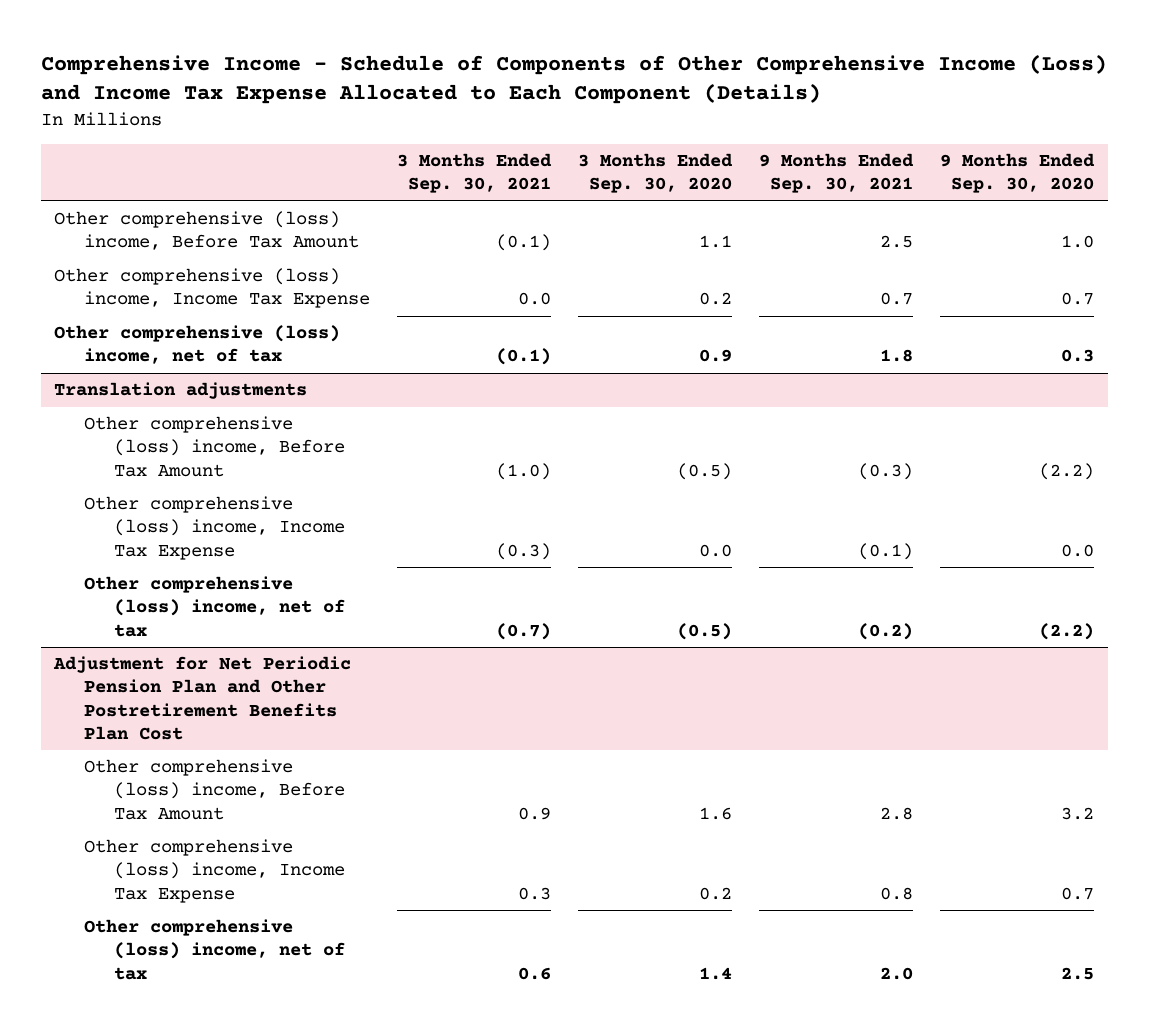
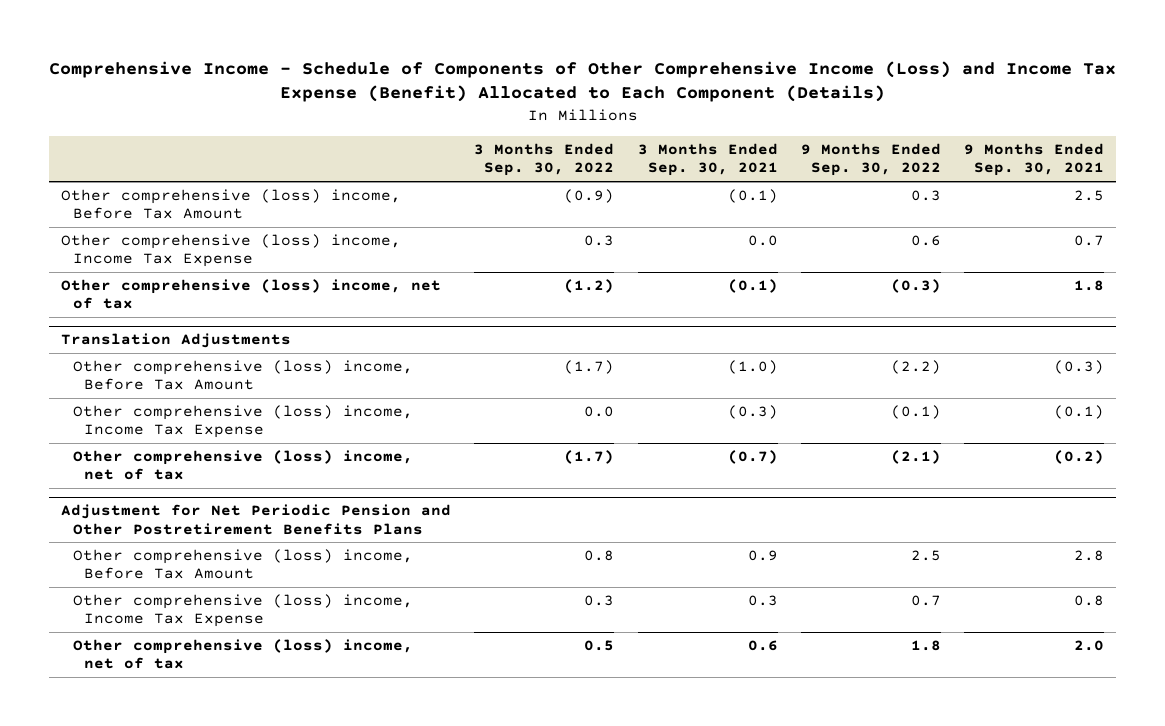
[40,53,1107,105] Comprehensive Income - Schedule of Components of Other Comprehensive Income (Loss) and Income Tax Expense Allocated to Each Component (Details) -> [48,60,1116,103] Comprehensive Income - Schedule of Components of Other Comprehensive Income (Loss) and Income Tax Expense (Benefit) Allocated to Each Component (Details)
[578,153,734,194] 3 Months Ended Sep. 30, 2020 -> none
[940,153,1096,194] 9 Months Ended Sep. 30, 2020 -> none
none -> [474,143,615,177] 3 Months Ended Sep. 30, 2022
none -> [800,143,941,177] 9 Months Ended Sep. 30, 2022
[54,382,308,400] Translation adjustments -> [60,333,291,349] Translation Adjustments
[53,656,352,740] Adjustment for Net Periodic Pension Plan and Other Postretirement Benefits Plan Cost -> [60,504,451,535] Adjustment for Net Periodic Pension and Other Postretirement Benefits Plans

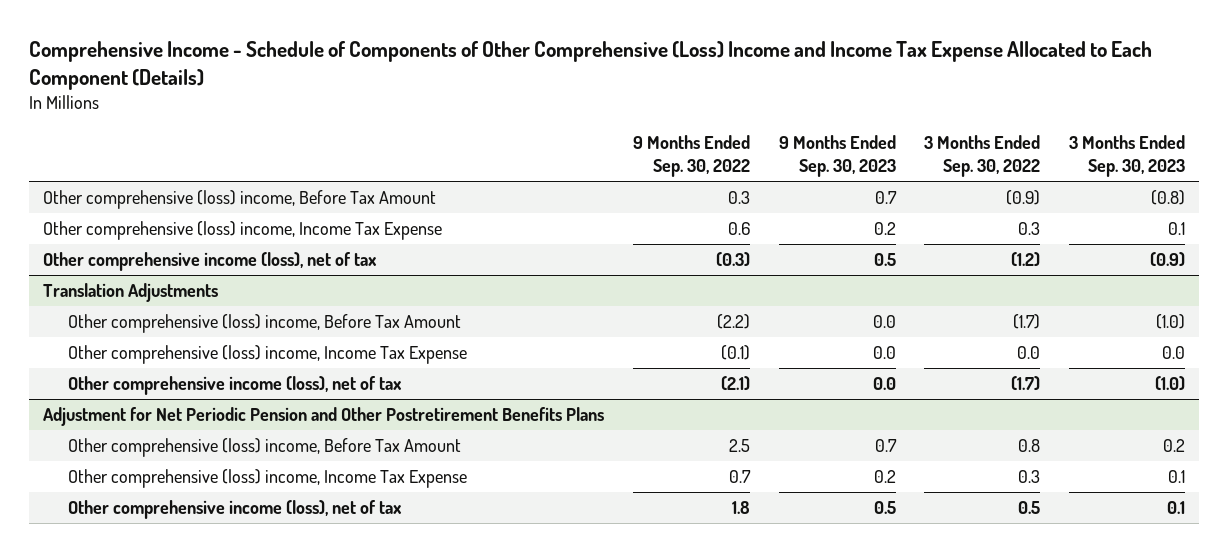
[48,60,1116,103] Comprehensive Income - Schedule of Components of Other Comprehensive Income (Loss) and Income Tax Expense (Benefit) Allocated to Each Component (Details) -> [29,41,1153,91] Comprehensive Income - Schedule of Components of Other Comprehensive (Loss) Income and Income Tax Expense Allocated to Each Component (Details)
[637,143,778,177] 3 Months Ended Sep. 30, 2021 -> none
[964,143,1105,177] 9 Months Ended Sep. 30, 2021 -> none
none -> [778,135,896,178] 9 Months Ended Sep. 30, 2023
none -> [1068,135,1185,178] 3 Months Ended Sep. 30, 2023
[60,279,441,310] Other comprehensive (loss) income, net of tax -> [43,251,378,271] Other comprehensive income (loss), net of tax
[72,450,413,481] Other comprehensive (loss) income, net of tax -> [68,375,403,395] Other comprehensive income (loss), net of tax
[72,639,413,670] Other comprehensive (loss) income, net of tax -> [68,499,403,519] Other comprehensive income (loss), net of tax

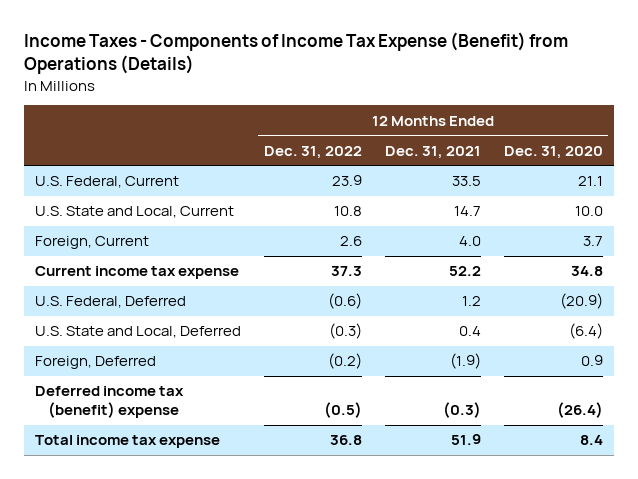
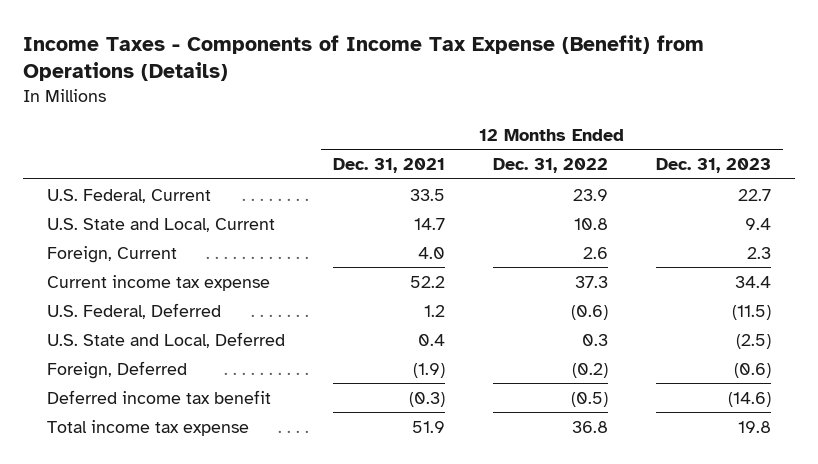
[503,145,603,159] Dec. 31, 2020 -> none
none -> [655,158,771,174] Dec. 31, 2023
[329,323,363,340] (0.3) -> [581,333,608,346] 0.3
[35,386,185,419] Deferred income tax (benefit) expense -> [46,389,271,404] Deferred income tax benefit

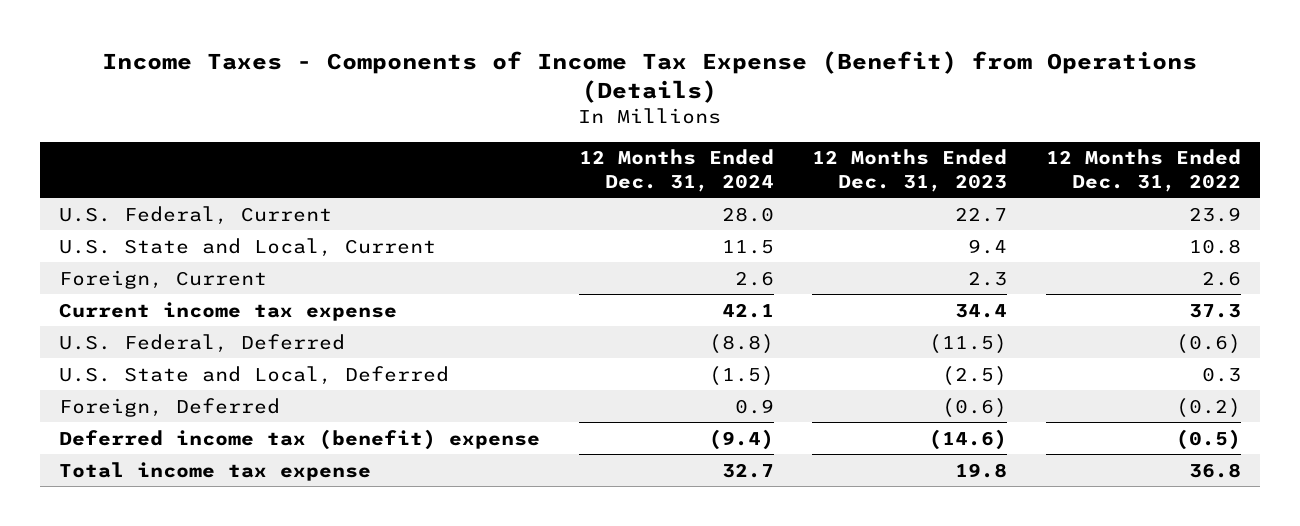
[332,158,445,174] Dec. 31, 2021 -> none
none -> [578,149,774,192] 12 Months Ended Dec. 31, 2024
[46,389,271,404] Deferred income tax benefit -> [58,428,540,450] Deferred income tax (benefit) expense

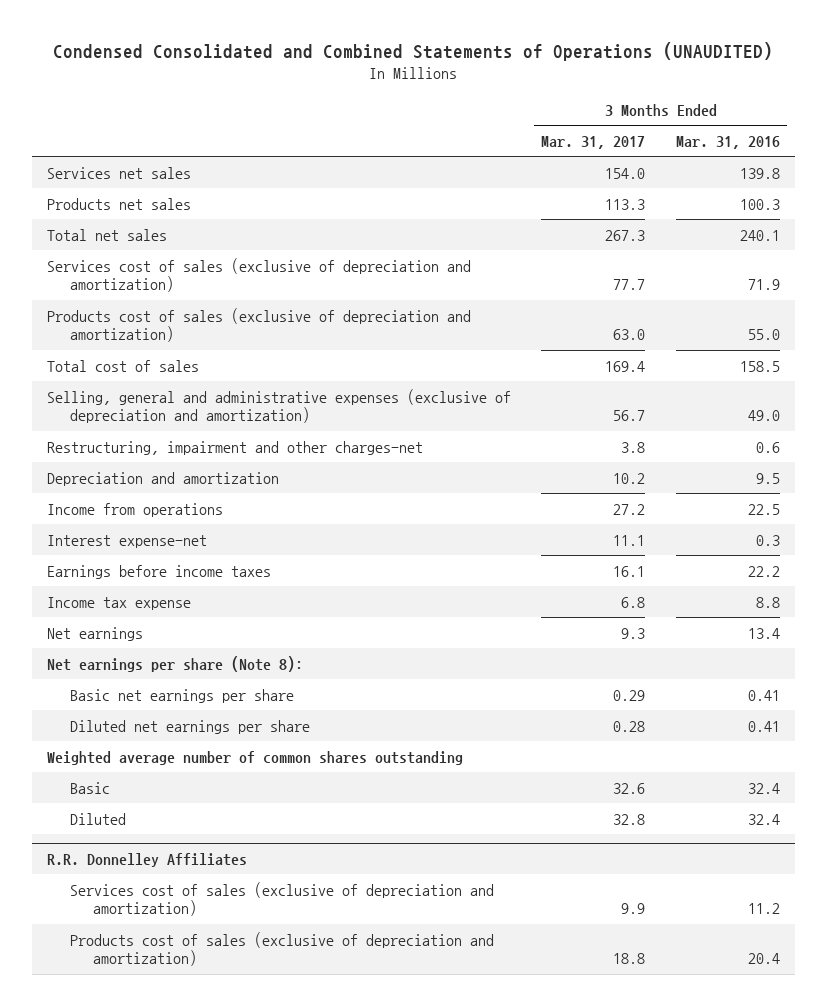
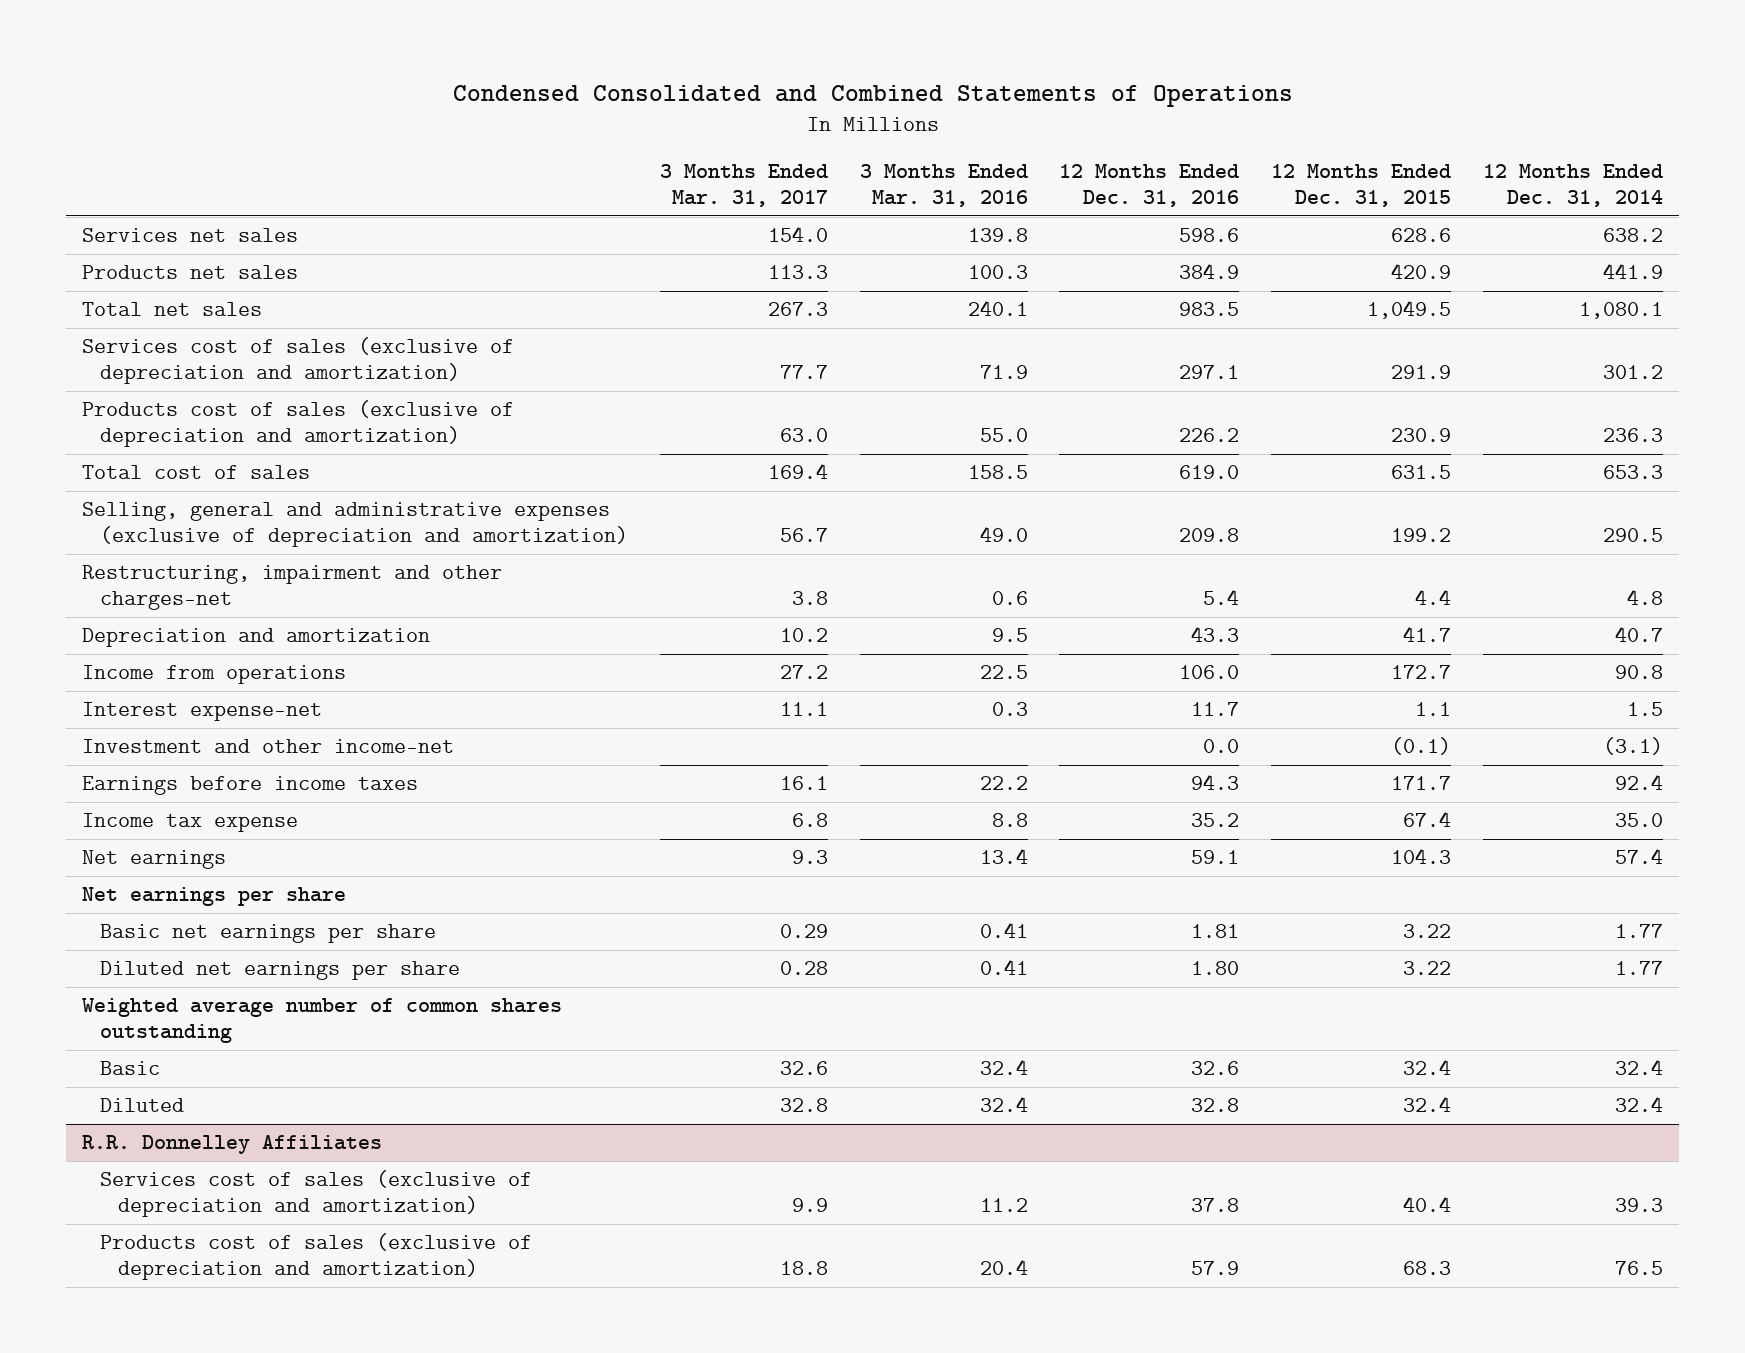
[53,41,774,61] Condensed Consolidated and Combined Statements of Operations (UNAUDITED) -> [452,84,1293,107] Condensed Consolidated and Combined Statements of Operations
none -> [1059,164,1240,208] 12 Months Ended Dec. 31, 2016
none -> [1271,164,1452,208] 12 Months Ended Dec. 31, 2015
none -> [1483,164,1664,208] 12 Months Ended Dec. 31, 2014
none -> [82,739,455,754] Investment and other income-net
[47,655,304,672] Net earnings per share (Note 8): -> [82,887,347,907] Net earnings per share

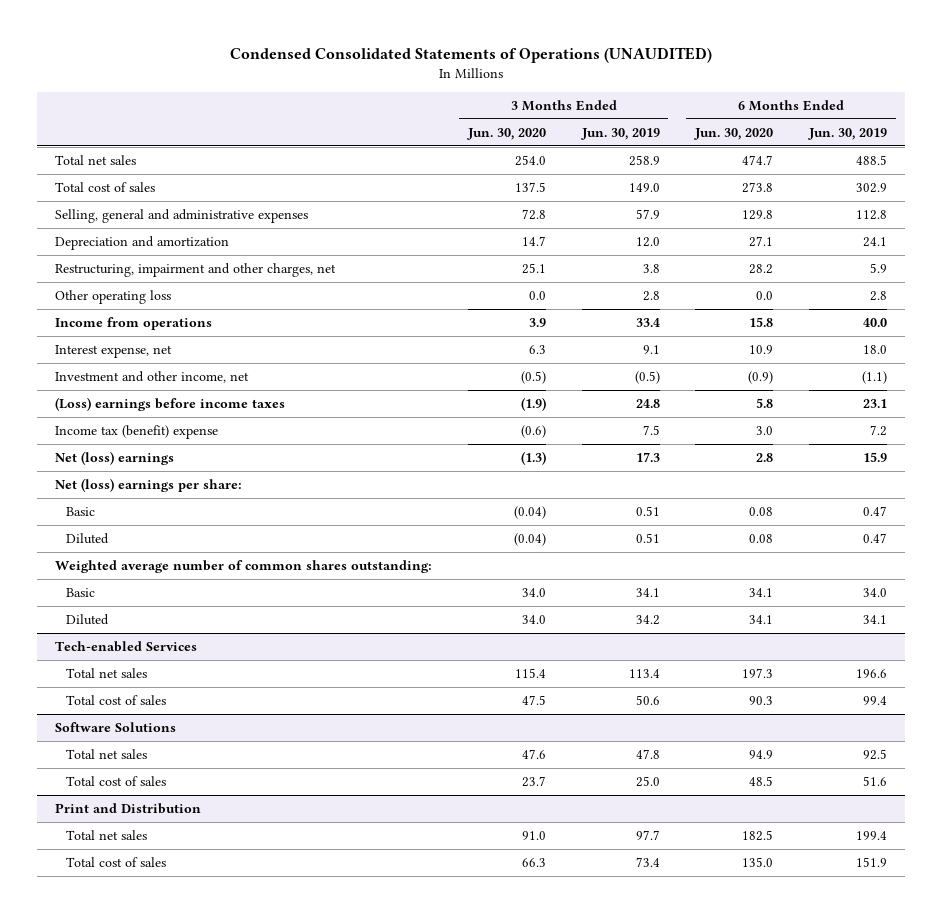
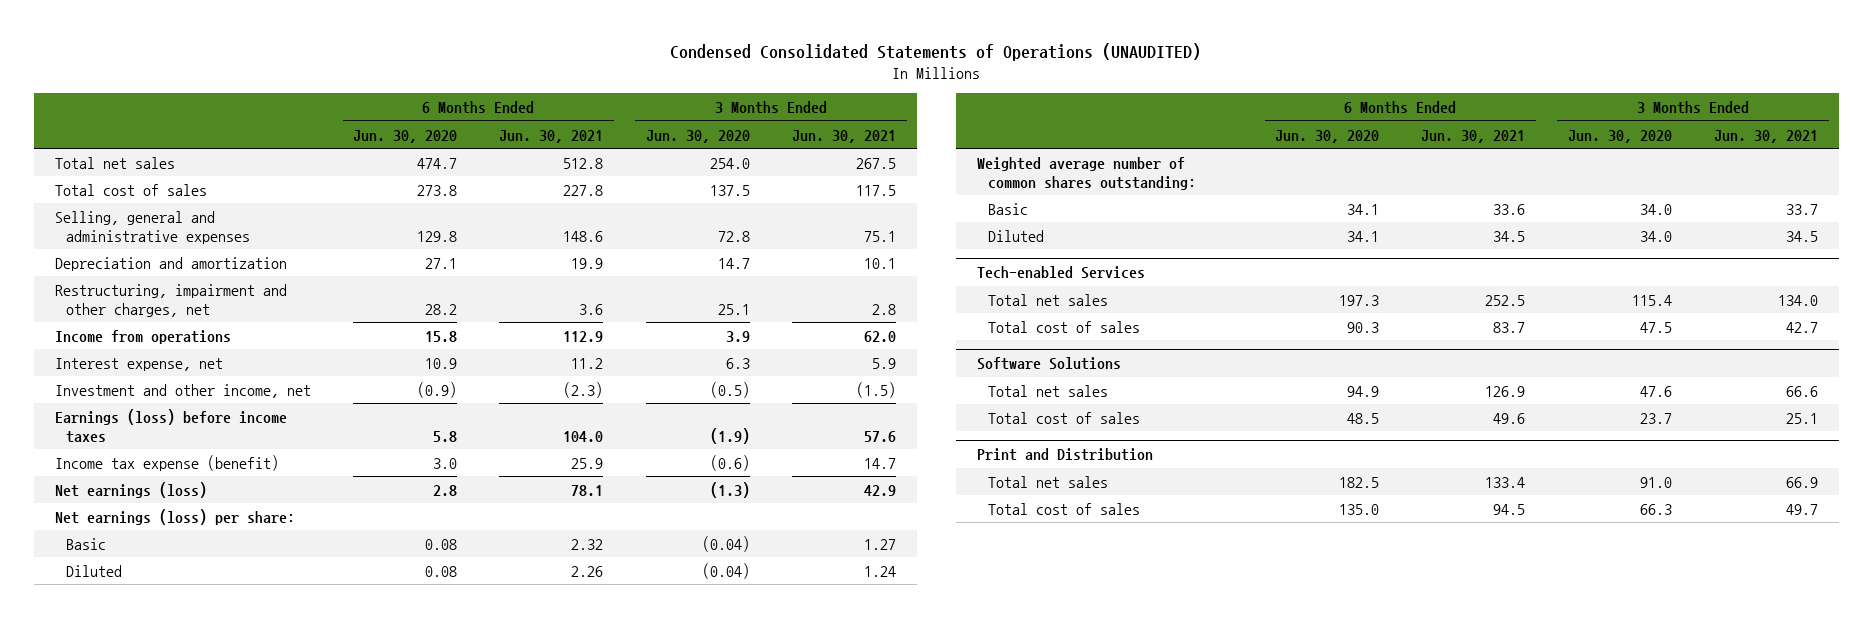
[580,127,660,140] Jun. 30, 2019 -> none
[808,127,888,140] Jun. 30, 2019 -> none
none -> [499,129,604,143] Jun. 30, 2021
none -> [792,129,897,143] Jun. 30, 2021
[54,290,171,305] Other operating loss -> none
[54,397,285,412] (Loss) earnings before income taxes -> [54,408,287,443] Earnings (loss) before income taxes
[54,425,218,440] Income tax (benefit) expense -> [54,454,279,471] Income tax expense (benefit)
[54,451,174,466] Net (loss) earnings -> [54,481,207,498] Net earnings (loss)
[54,478,242,493] Net (loss) earnings per share: -> [54,508,295,525] Net earnings (loss) per share:

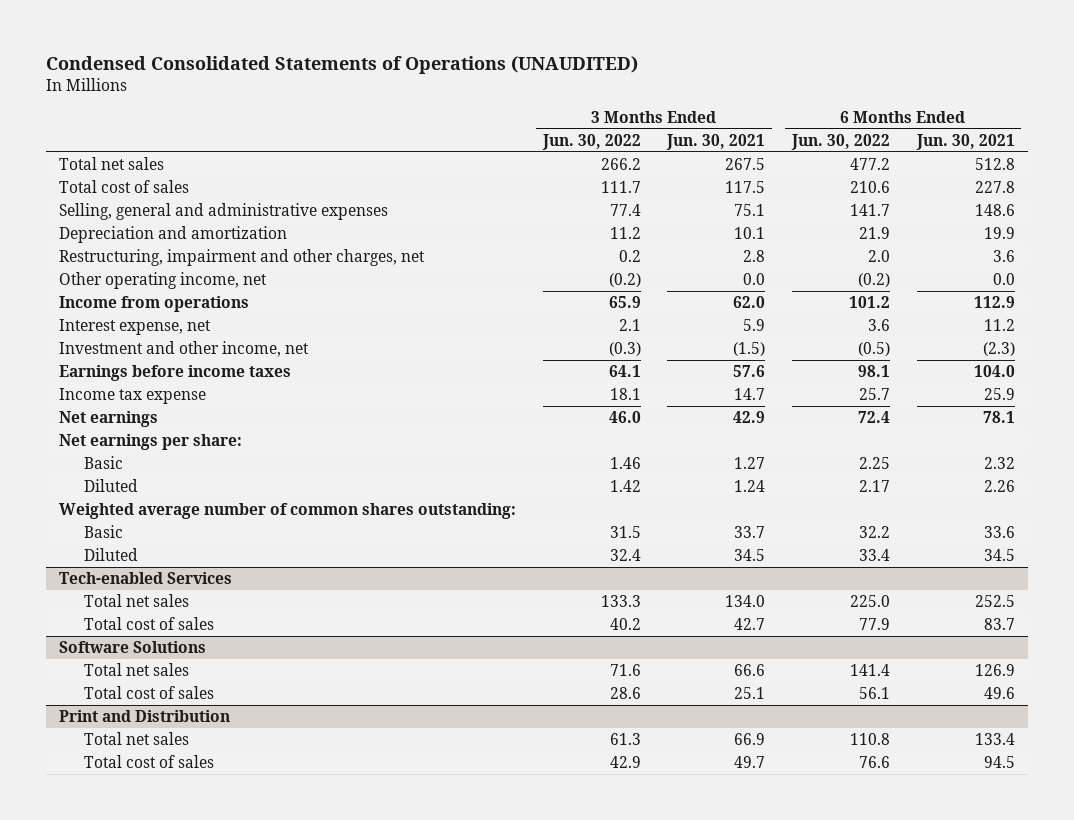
[353,129,458,143] Jun. 30, 2020 -> none
[645,129,750,143] Jun. 30, 2020 -> none
none -> [541,133,641,150] Jun. 30, 2022
none -> [791,133,891,150] Jun. 30, 2022
none -> [59,272,268,290] Other operating income, net
[54,408,287,443] Earnings (loss) before income taxes -> [59,365,292,382] Earnings before income taxes
[54,454,279,471] Income tax expense (benefit) -> [59,388,207,405] Income tax expense
[54,481,207,498] Net earnings (loss) -> [59,411,159,428] Net earnings
[54,508,295,525] Net earnings (loss) per share: -> [59,434,243,451] Net earnings per share:

